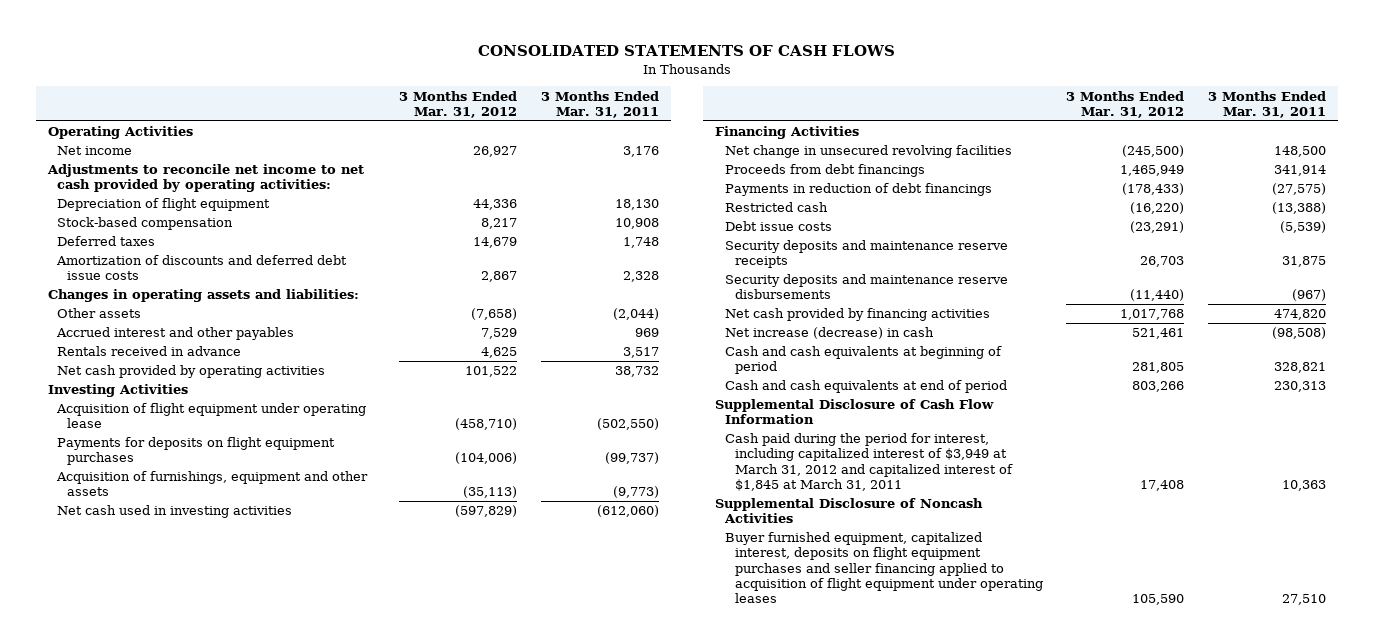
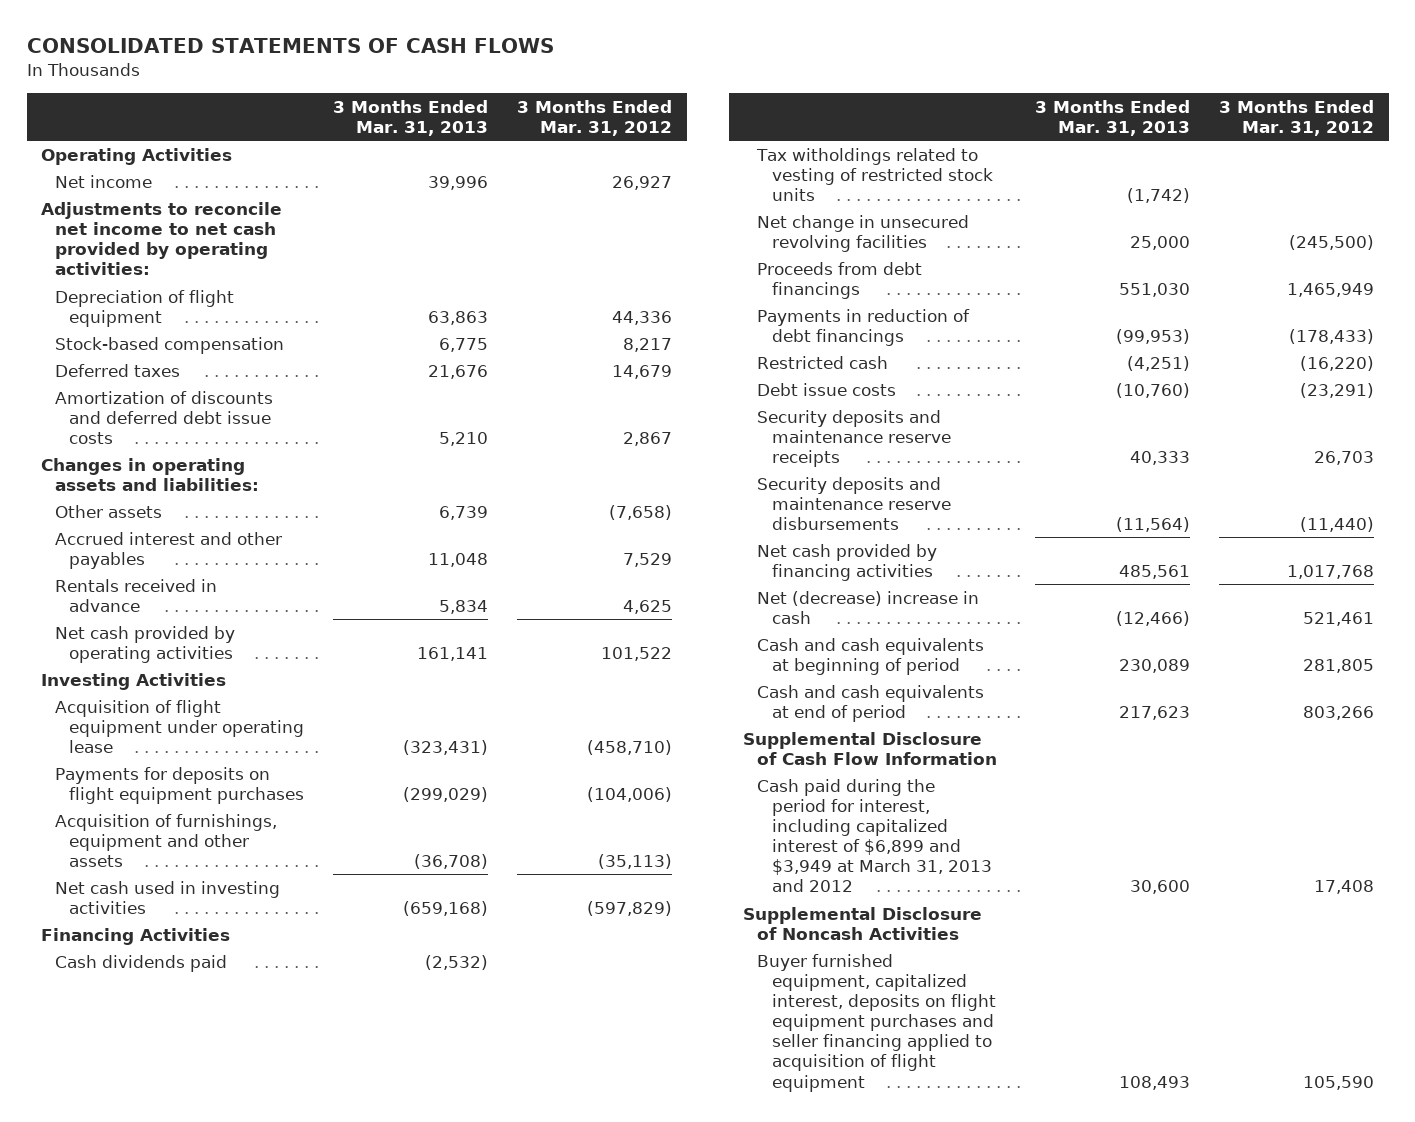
[540,90,659,118] 3 Months Ended Mar. 31, 2011 -> none
none -> [333,99,489,136] 3 Months Ended Mar. 31, 2013
none -> [55,954,228,972] Cash dividends paid
none -> [756,147,993,202] Tax witholdings related to vesting of restricted stock units
[724,327,934,340] Net increase (decrease) in cash -> [757,590,980,624] Net (decrease) increase in cash
[724,433,1013,491] Cash paid during the period for interest, including capitalized interest of $3,949 at March 31, 2012 and capitalized interest of $1,845 at March 31, 2011 -> [757,778,992,893] Cash paid during the period for interest, including capitalized interest of $6,899 and $3,949 at March 31, 2013 and 2012
[724,532,1043,604] Buyer furnished equipment, capitalized interest, deposits on flight equipment purchases and seller financing applied to acquisition of flight equipment under operating leases -> [757,953,996,1092] Buyer furnished equipment, capitalized interest, deposits on flight equipment purchases and seller financing applied to acquisition of flight equipment

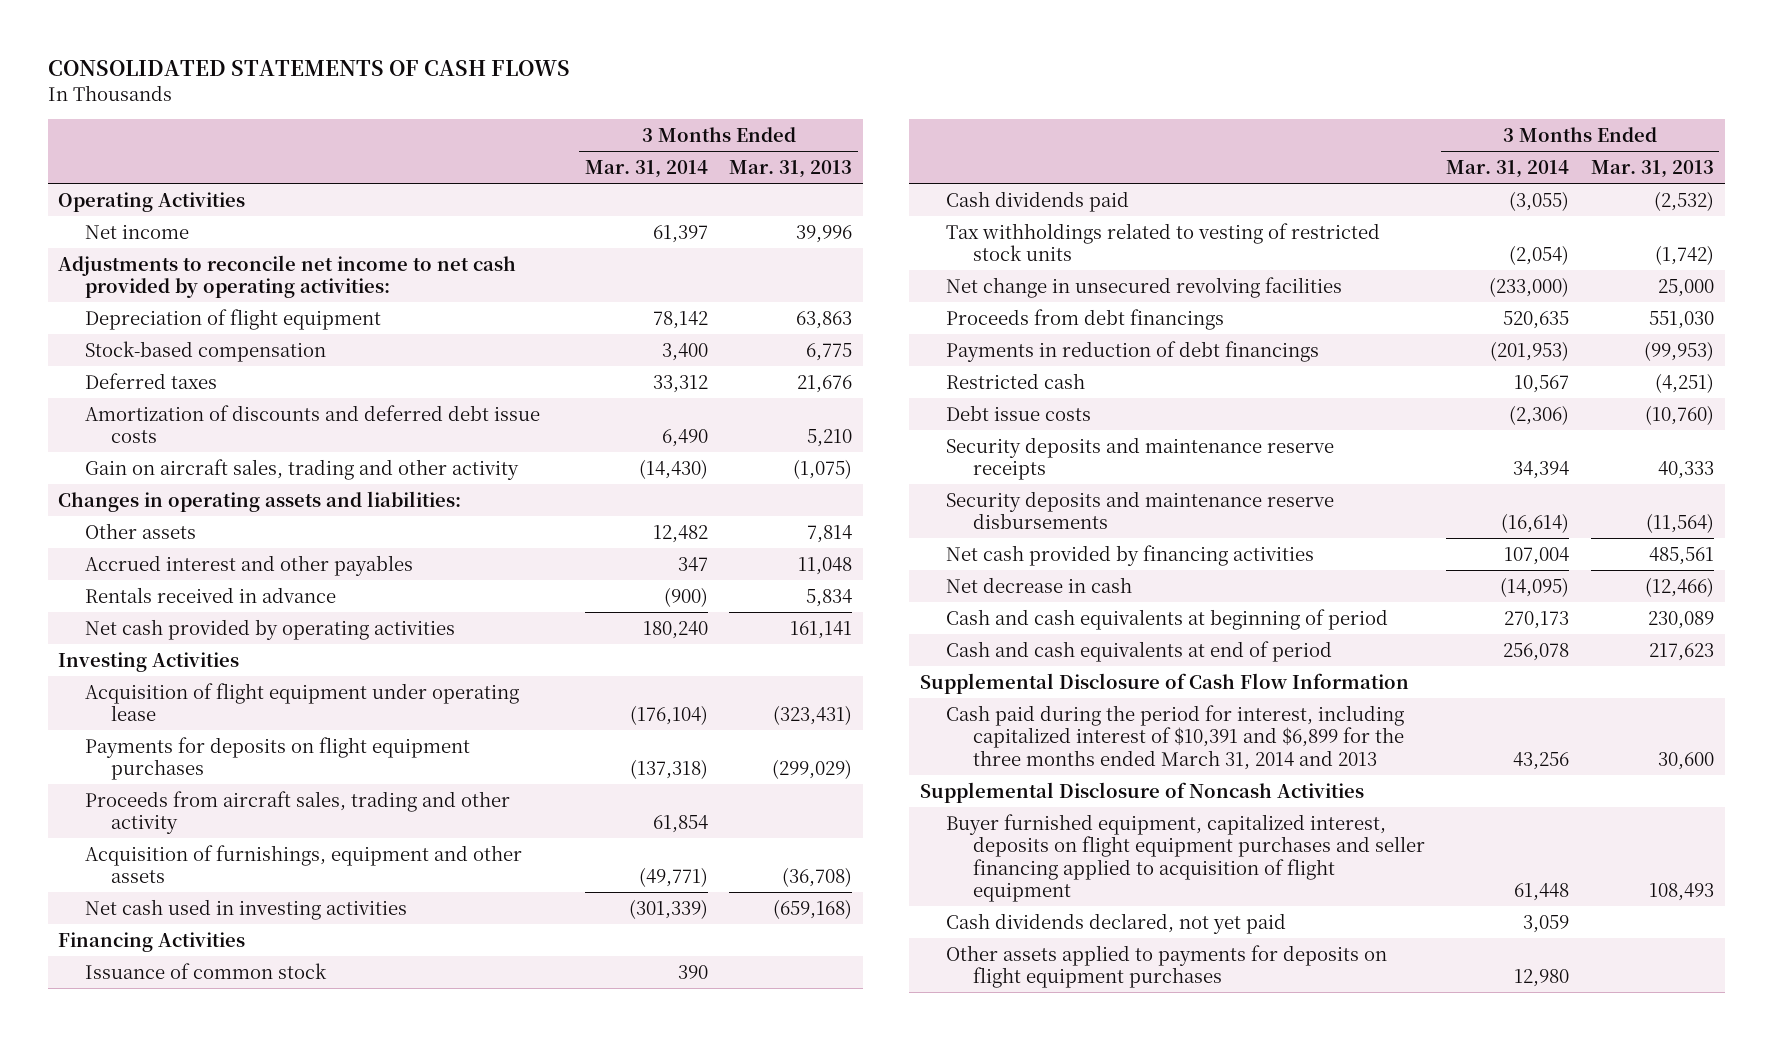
[517,99,673,136] 3 Months Ended Mar. 31, 2012 -> none
none -> [584,160,708,179] Mar. 31, 2014
none -> [84,458,519,480] Gain on aircraft sales, trading and other activity
[439,505,489,520] 6,739 -> [807,524,853,543] 7,814
none -> [84,790,510,835] Proceeds from aircraft sales, trading and other activity
none -> [84,962,327,979] Issuance of common stock
[756,147,993,202] Tax witholdings related to vesting of restricted stock units -> [946,222,1381,262] Tax withholdings related to vesting of restricted stock units
[757,590,980,624] Net (decrease) increase in cash -> [946,576,1133,593] Net decrease in cash
[757,778,992,893] Cash paid during the period for interest, including capitalized interest of $6,899 and $3,949 at March 31, 2013 and 2012 -> [946,704,1405,770] Cash paid during the period for interest, including capitalized interest of $10,391 and $6,899 for the three months ended March 31, 2014 and 2013
none -> [946,912,1287,934] Cash dividends declared, not yet paid
none -> [946,944,1388,989] Other assets applied to payments for deposits on flight equipment purchases

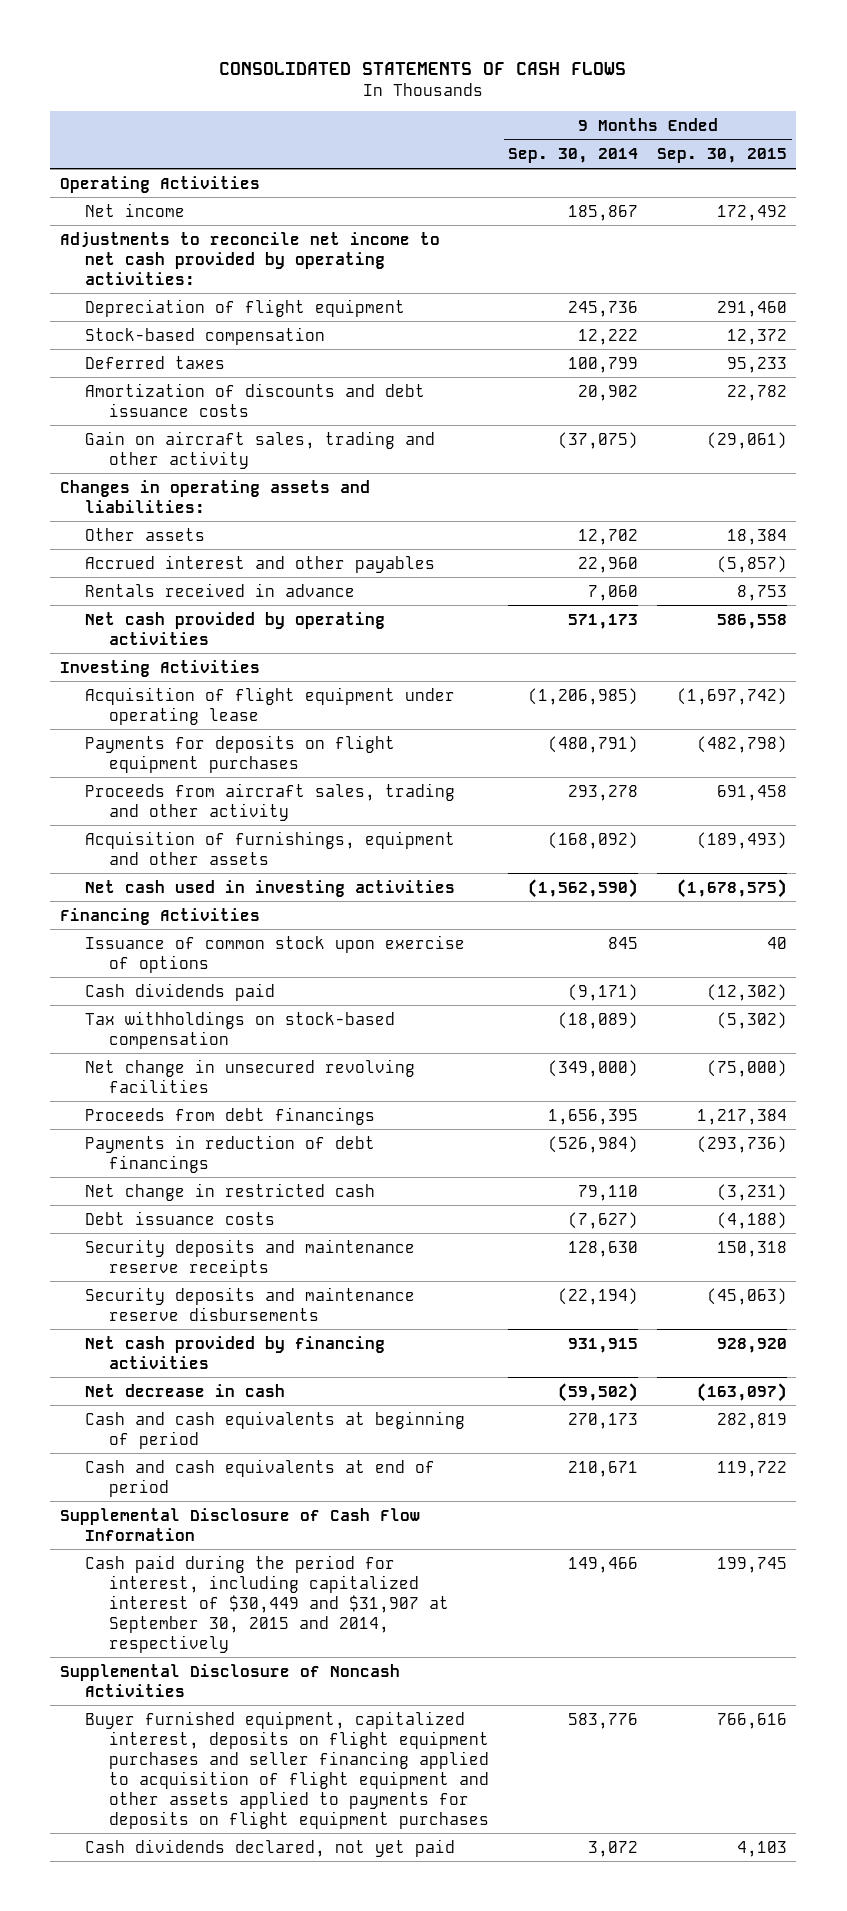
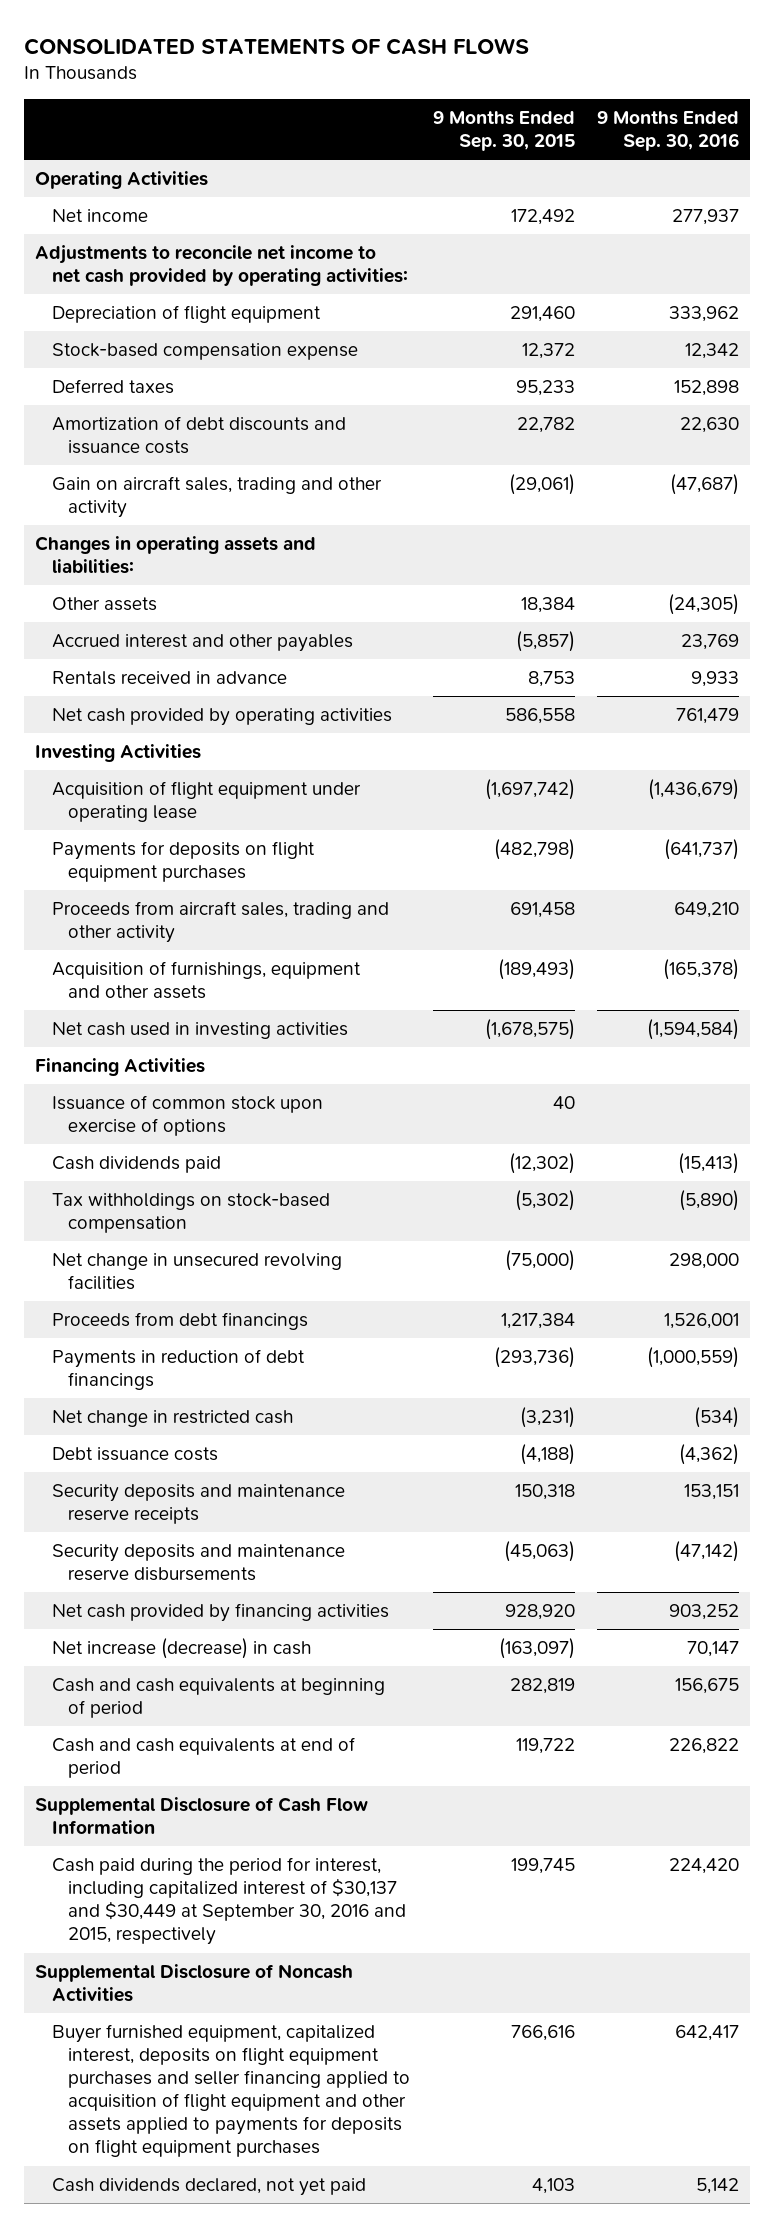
[508,148,639,164] Sep. 30, 2014 -> none
none -> [597,110,740,151] 9 Months Ended Sep. 30, 2016
[84,326,325,345] Stock-based compensation -> [51,343,358,361] Stock-based compensation expense
[84,382,425,417] Amortization of discounts and debt issuance costs -> [51,416,346,455] Amortization of debt discounts and issuance costs
[84,1383,285,1397] Net decrease in cash -> [51,1638,311,1660] Net increase (decrease) in cash
[84,1554,450,1653] Cash paid during the period for interest, including capitalized interest of $30,449 and $31,907 at September 30, 2015 and 2014, respectively -> [51,1857,407,1946] Cash paid during the period for interest, including capitalized interest of $30,137 and $30,449 at September 30, 2016 and 2015, respectively

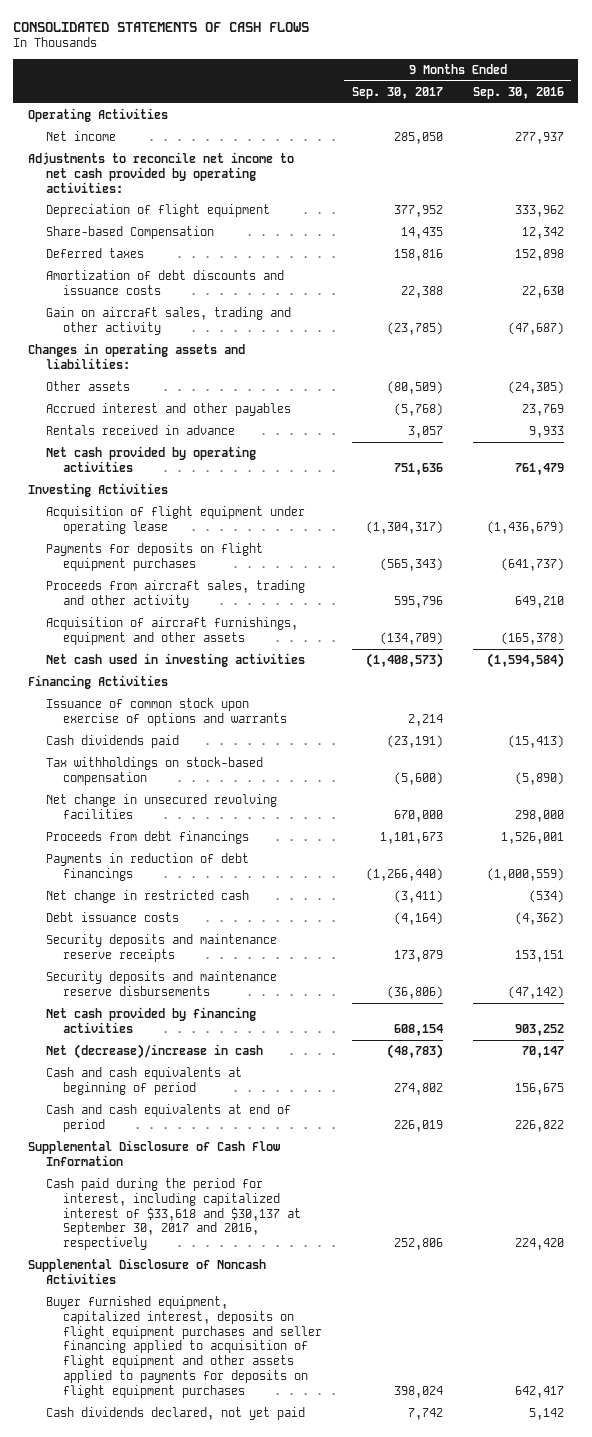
[432,110,575,151] 9 Months Ended Sep. 30, 2015 -> none
none -> [351,86,443,99] Sep. 30, 2017
[51,343,358,361] Stock-based compensation expense -> [45,225,214,239] Share-based Compensation
[51,961,361,1000] Acquisition of furnishings, equipment and other assets -> [45,616,298,645] Acquisition of aircraft furnishings, equipment and other assets
[51,1095,323,1137] Issuance of common stock upon exercise of options -> [45,697,287,726] Issuance of common stock upon exercise of options and warrants
[51,1638,311,1660] Net increase (decrease) in cash -> [45,1043,263,1059] Net (decrease)/increase in cash
[51,1857,407,1946] Cash paid during the period for interest, including capitalized interest of $30,137 and $30,449 at September 30, 2016 and 2015, respectively -> [45,1177,301,1251] Cash paid during the period for interest, including capitalized interest of $33,618 and $30,137 at September 30, 2017 and 2016, respectively

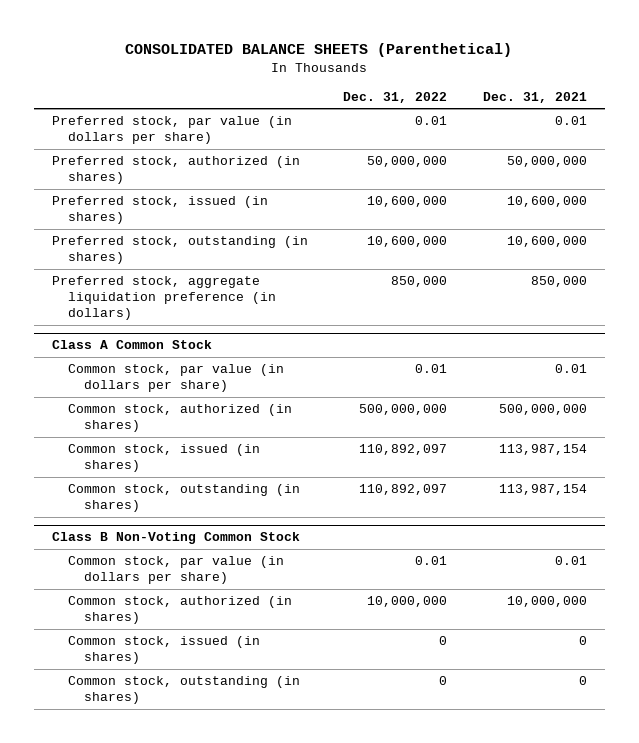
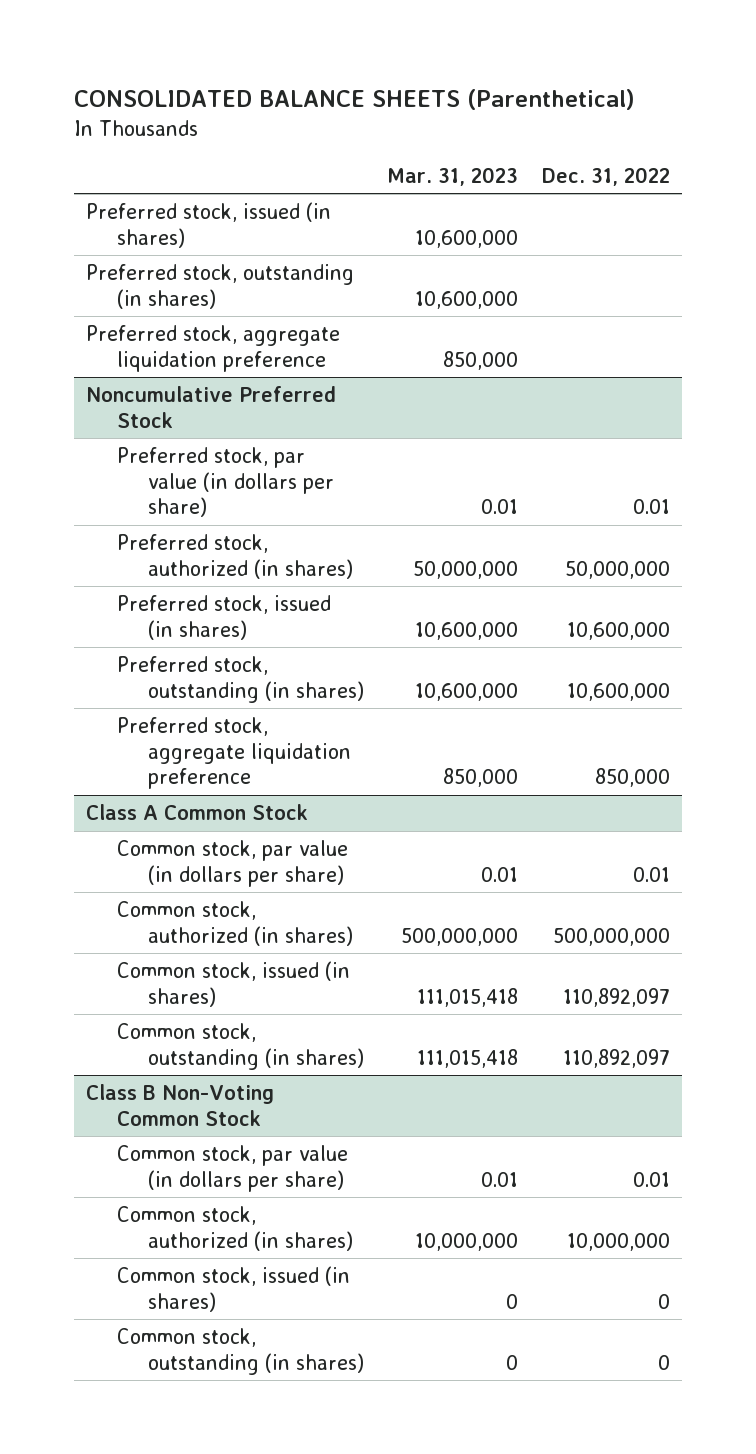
[483,91,588,103] Dec. 31, 2021 -> none
none -> [387,166,519,186] Mar. 31, 2023
none -> [85,202,331,248] Preferred stock, issued (in shares)
none -> [85,264,354,309] Preferred stock, outstanding (in shares)
none -> [85,325,340,372] Preferred stock, aggregate liquidation preference
none -> [85,386,336,428] Noncumulative Preferred Stock
[51,276,276,321] Preferred stock, aggregate liquidation preference (in dollars) -> [116,717,351,790] Preferred stock, aggregate liquidation preference

